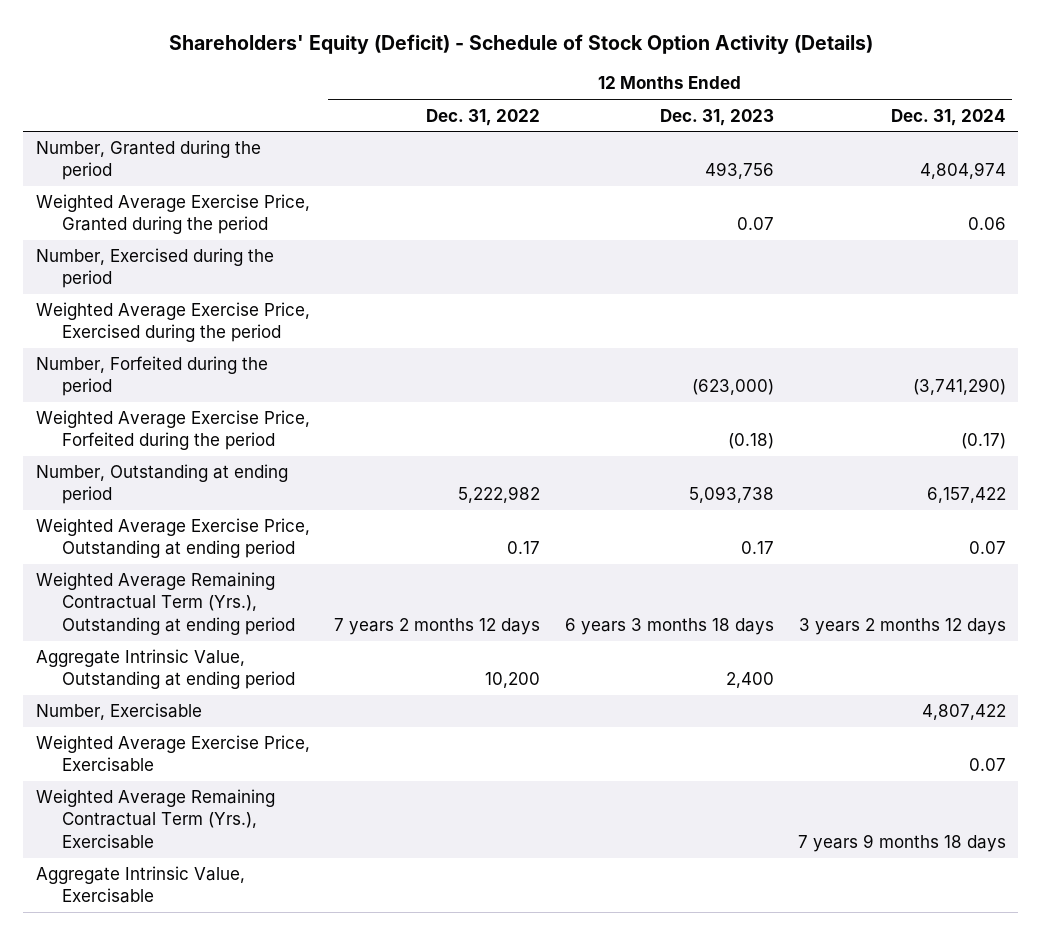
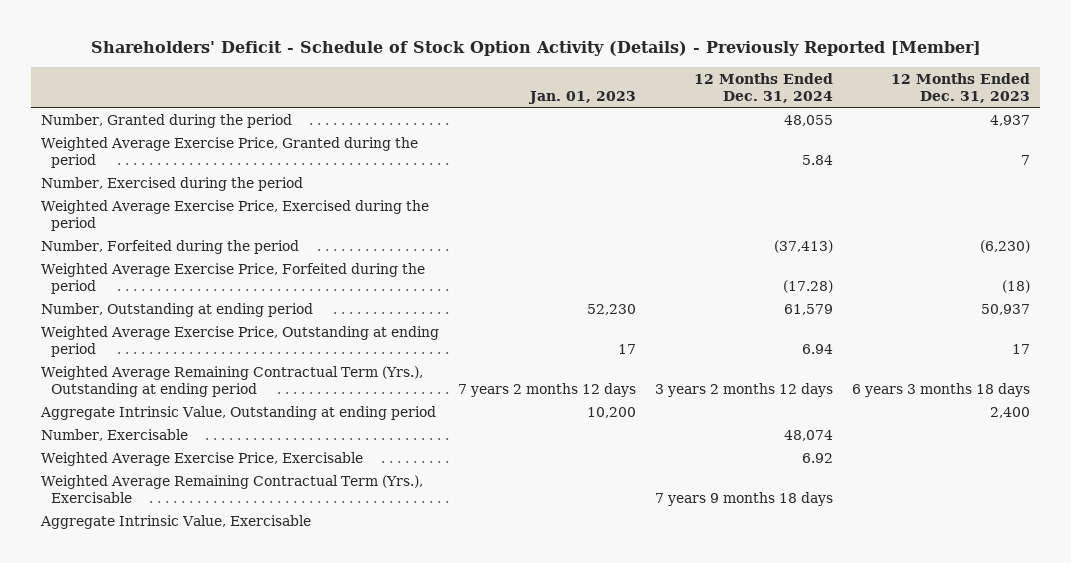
[168,33,873,54] Shareholders' Equity (Deficit) - Schedule of Stock Option Activity (Details) -> [90,41,981,57] Shareholders' Deficit - Schedule of Stock Option Activity (Details) - Previously Reported [Member]
[426,108,541,126] Dec. 31, 2022 -> none
none -> [528,90,637,104] Jan. 01, 2023
[704,162,774,180] 493,756 -> [990,114,1031,126] 4,937
[919,162,1006,180] 4,804,974 -> [784,114,834,126] 48,055
[736,217,774,231] 0.07 -> [1021,154,1031,165] 7
[967,217,1006,231] 0.06 -> [802,154,834,165] 5.84
[691,379,774,396] (623,000) -> [980,239,1031,253] (6,230)
[912,378,1006,396] (3,741,290) -> [774,239,834,253] (37,413)
[727,433,774,450] (0.18) -> [1002,279,1031,293] (18)
[960,433,1006,450] (0.17) -> [783,279,834,293] (17.28)
[688,486,774,504] 5,093,738 -> [981,303,1031,315] 50,937
[926,487,1006,504] 6,157,422 -> [784,303,834,315] 61,579
[740,541,774,555] 0.17 -> [1012,343,1031,354] 17
[968,541,1006,555] 0.07 -> [802,343,834,354] 6.94
[921,704,1006,721] 4,807,422 -> [784,429,834,441] 48,074
[968,758,1006,772] 0.07 -> [802,452,834,463] 6.92

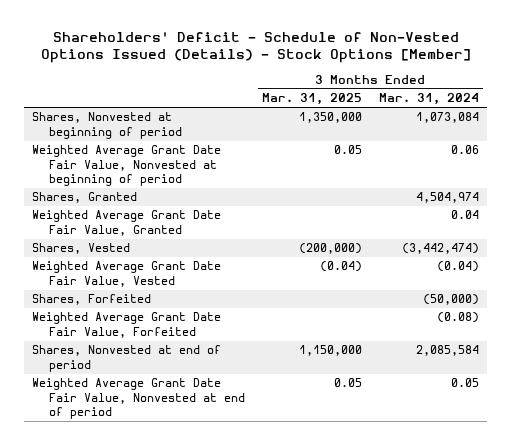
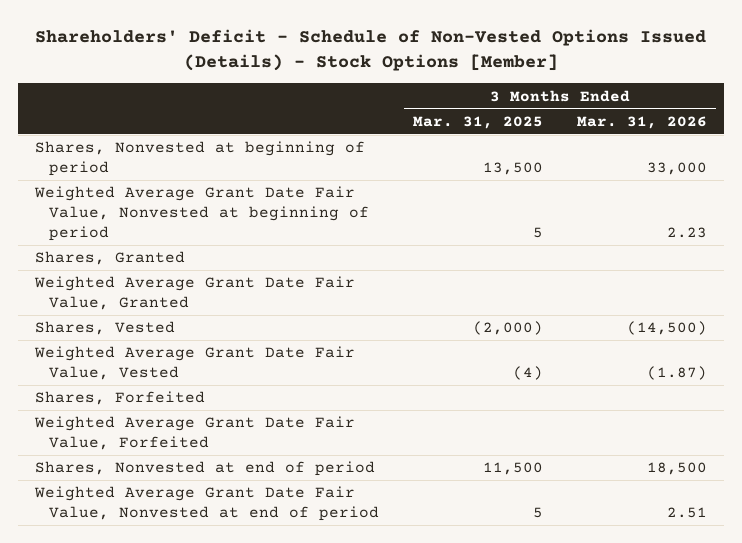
[378,93,479,106] Mar. 31, 2024 -> none
none -> [577,115,708,129] Mar. 31, 2026
[298,112,362,124] 1,350,000 -> [482,162,543,176] 13,500
[333,145,362,155] 0.05 -> [532,227,543,239] 5
[298,243,362,255] (200,000) -> [472,321,543,336] (2,000)
[319,261,362,273] (0.04) -> [512,366,543,381] (4)
[298,345,362,357] 1,150,000 -> [482,462,543,476] 11,500
[333,378,362,388] 0.05 -> [532,507,543,519] 5

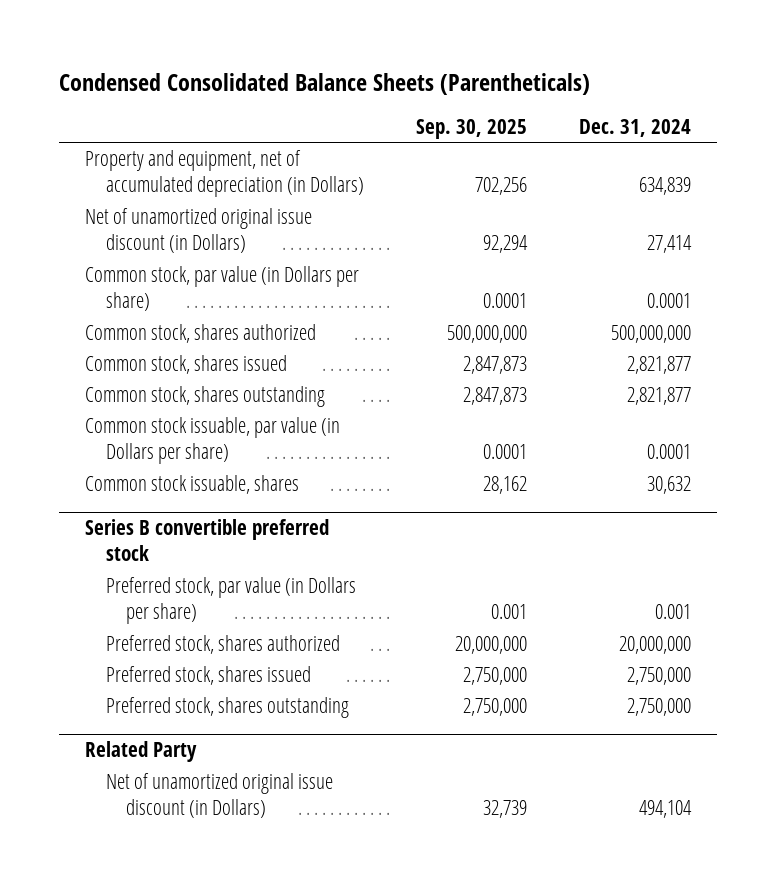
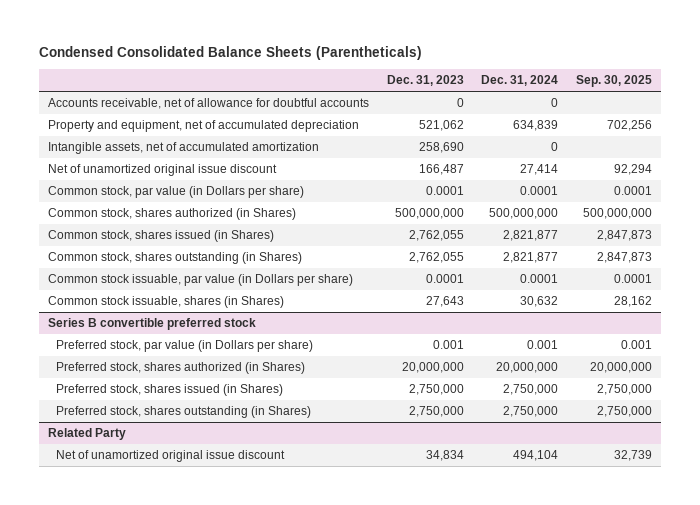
none -> [386,75,464,87] Dec. 31, 2023
none -> [47,97,369,109] Accounts receivable, net of allowance for doubtful accounts
[85,149,364,198] Property and equipment, net of accumulated depreciation (in Dollars) -> [47,119,359,132] Property and equipment, net of accumulated depreciation
none -> [47,141,319,154] Intangible assets, net of accumulated amortization
[85,207,313,254] Net of unamortized original issue discount (in Dollars) -> [47,163,277,176] Net of unamortized original issue discount
[85,323,317,343] Common stock, shares authorized -> [47,207,296,220] Common stock, shares authorized (in Shares)
[85,354,288,374] Common stock, shares issued -> [47,229,274,242] Common stock, shares issued (in Shares)
[85,385,326,407] Common stock, shares outstanding -> [47,251,302,264] Common stock, shares outstanding (in Shares)
[85,474,300,494] Common stock issuable, shares -> [47,295,284,308] Common stock issuable, shares (in Shares)
[105,634,340,654] Preferred stock, shares authorized -> [56,361,306,374] Preferred stock, shares authorized (in Shares)
[105,665,311,685] Preferred stock, shares issued -> [56,383,284,396] Preferred stock, shares issued (in Shares)
[105,696,349,718] Preferred stock, shares outstanding -> [56,405,312,418] Preferred stock, shares outstanding (in Shares)
[105,772,333,819] Net of unamortized original issue discount (in Dollars) -> [56,449,286,462] Net of unamortized original issue discount

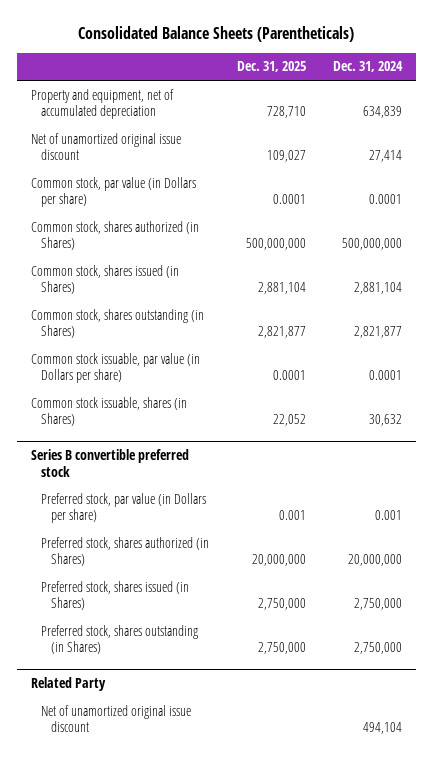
[38,46,422,61] Condensed Consolidated Balance Sheets (Parentheticals) -> [78,25,355,42] Consolidated Balance Sheets (Parentheticals)
[386,75,464,87] Dec. 31, 2023 -> none
[576,75,653,88] Sep. 30, 2025 -> none
none -> [236,61,306,73] Dec. 31, 2025
[47,97,369,109] Accounts receivable, net of allowance for doubtful accounts -> none
[47,141,319,154] Intangible assets, net of accumulated amortization -> none
[503,229,559,241] 2,821,877 -> [353,282,402,295] 2,881,104

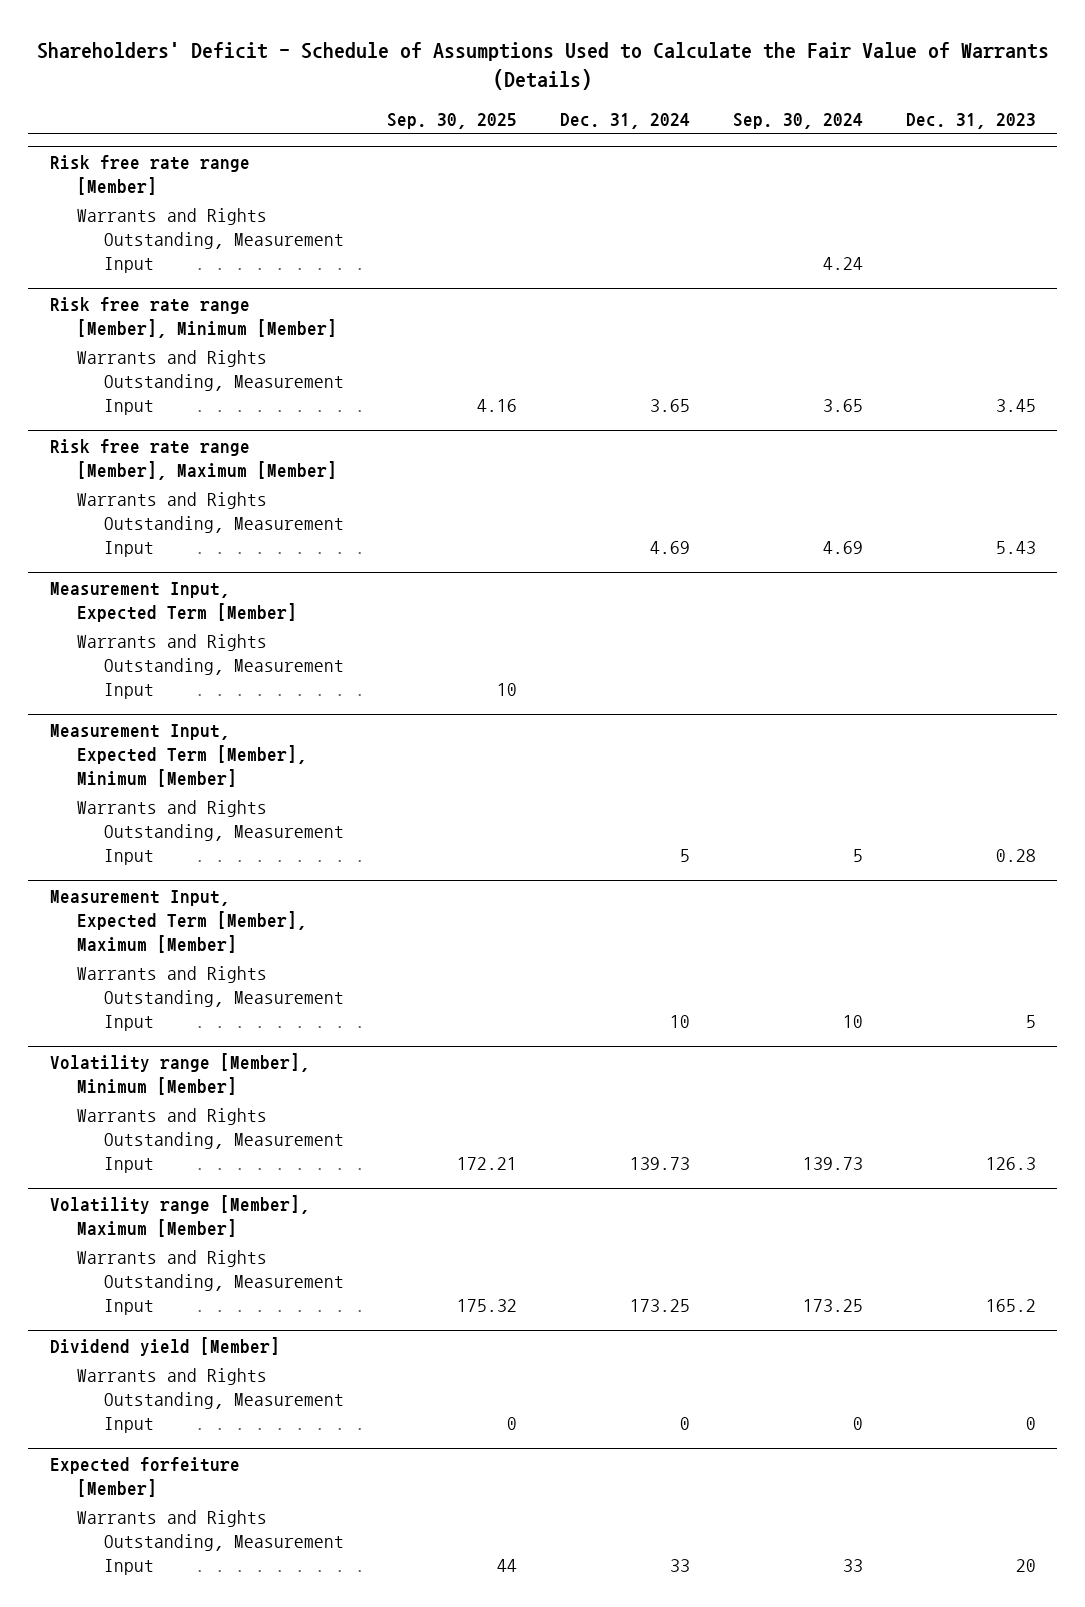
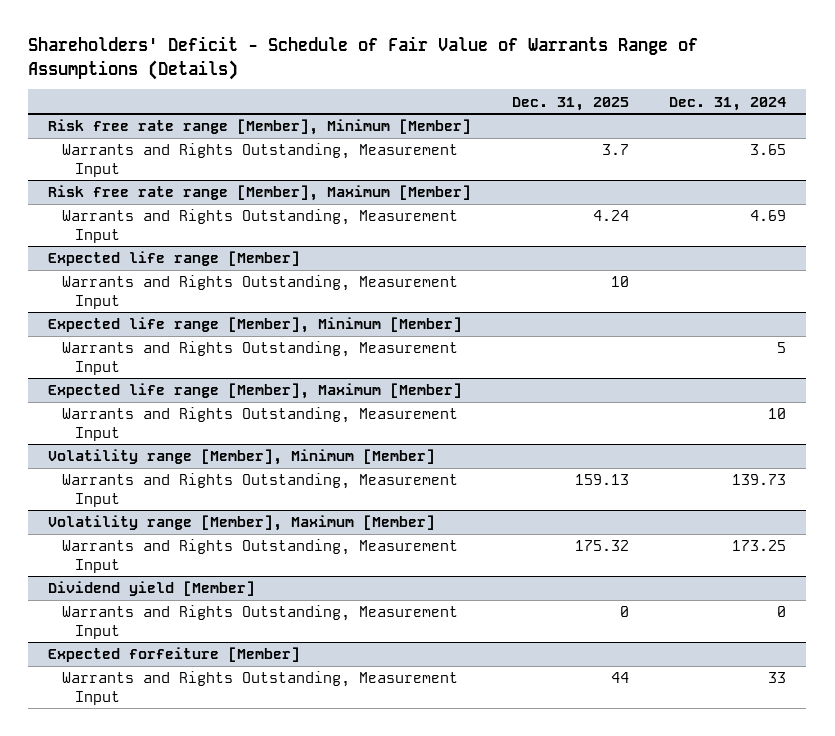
[36,41,1049,90] Shareholders' Deficit - Schedule of Assumptions Used to Calculate the Fair Value of Warrants (Details) -> [28,36,699,80] Shareholders' Deficit - Schedule of Fair Value of Warrants Range of Assumptions (Details)
[386,112,517,129] Sep. 30, 2025 -> none
[732,112,863,129] Sep. 30, 2024 -> none
[905,112,1036,129] Dec. 31, 2023 -> none
none -> [511,96,629,111] Dec. 31, 2025
[49,154,250,195] Risk free rate range [Member] -> none
[76,207,344,273] Warrants and Rights Outstanding, Measurement Input -> none
[49,581,297,622] Measurement Input, Expected Term [Member] -> [48,251,301,267] Expected life range [Member]
[49,723,307,787] Measurement Input, Expected Term [Member], Minimum [Member] -> none
none -> [48,317,463,334] Expected life range [Member], Minimum [Member]
[49,889,307,953] Measurement Input, Expected Term [Member], Maximum [Member] -> none
none -> [48,383,463,400] Expected life range [Member], Maximum [Member]

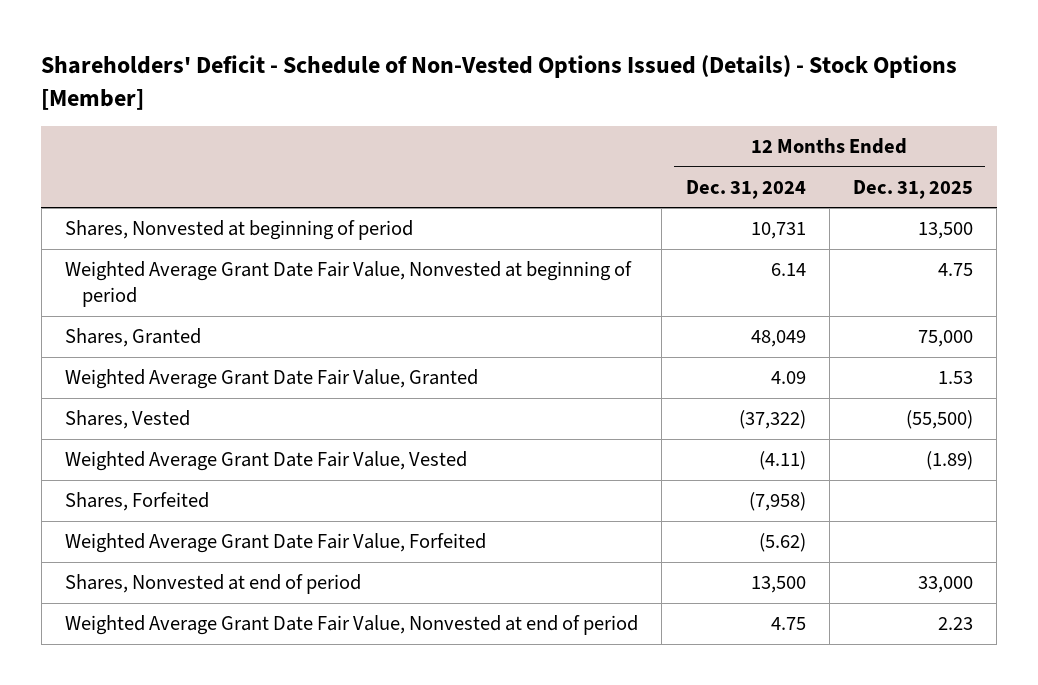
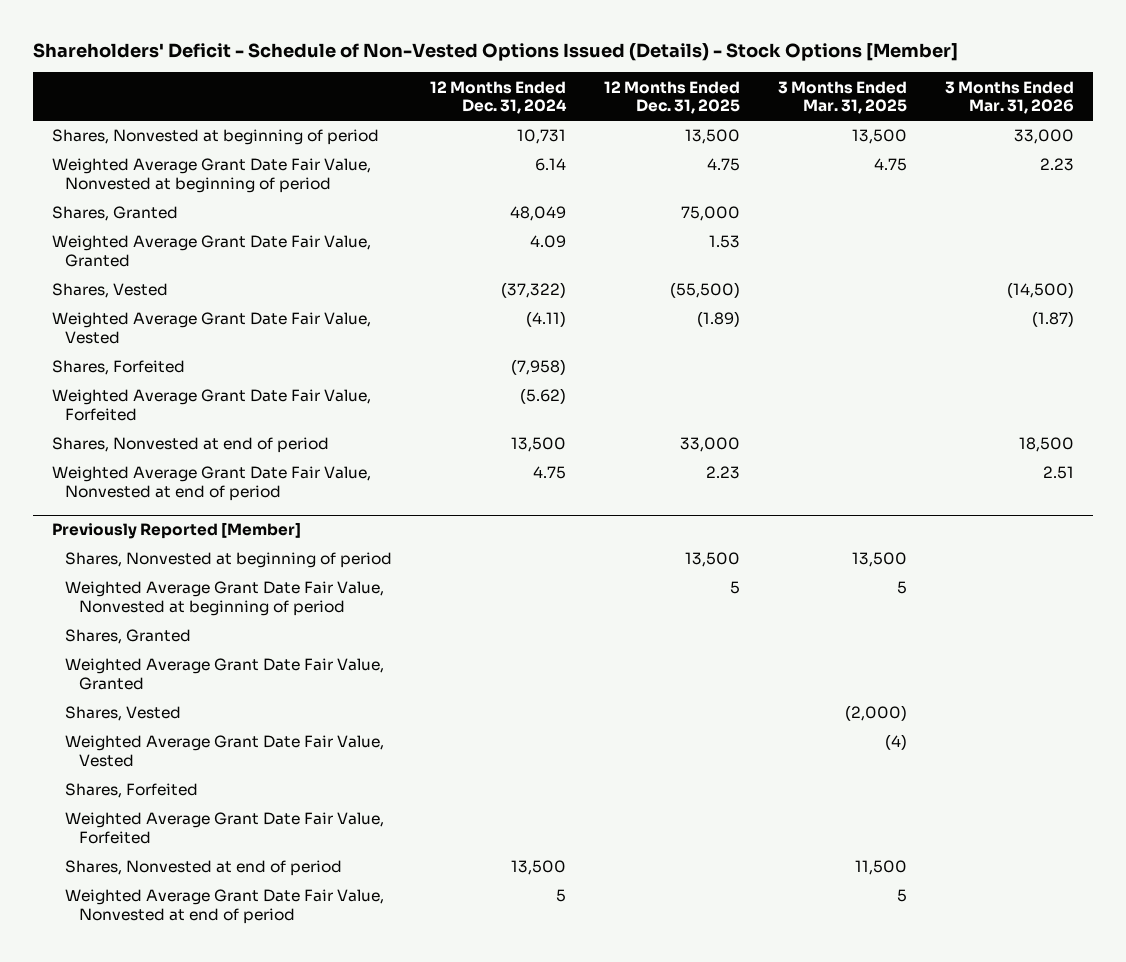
none -> [778,80,908,115] 3 Months Ended Mar. 31, 2025
none -> [945,80,1075,115] 3 Months Ended Mar. 31, 2026
none -> [51,522,301,540] Previously Reported [Member]
none -> [65,552,393,569] Shares, Nonvested at beginning of period
none -> [65,581,385,616] Weighted Average Grant Date Fair Value, Nonvested at beginning of period
none -> [65,629,192,645] Shares, Granted
none -> [65,658,385,690] Weighted Average Grant Date Fair Value, Granted
none -> [65,706,182,722] Shares, Vested
none -> [65,735,385,767] Weighted Average Grant Date Fair Value, Vested
none -> [65,783,199,799] Shares, Forfeited
none -> [65,812,385,844] Weighted Average Grant Date Fair Value, Forfeited
none -> [65,860,343,877] Shares, Nonvested at end of period
none -> [65,889,385,924] Weighted Average Grant Date Fair Value, Nonvested at end of period

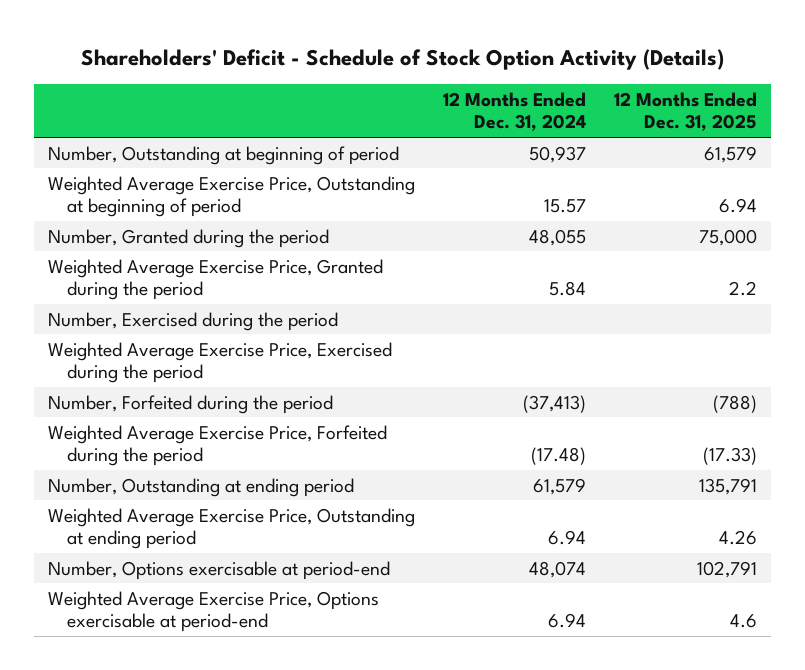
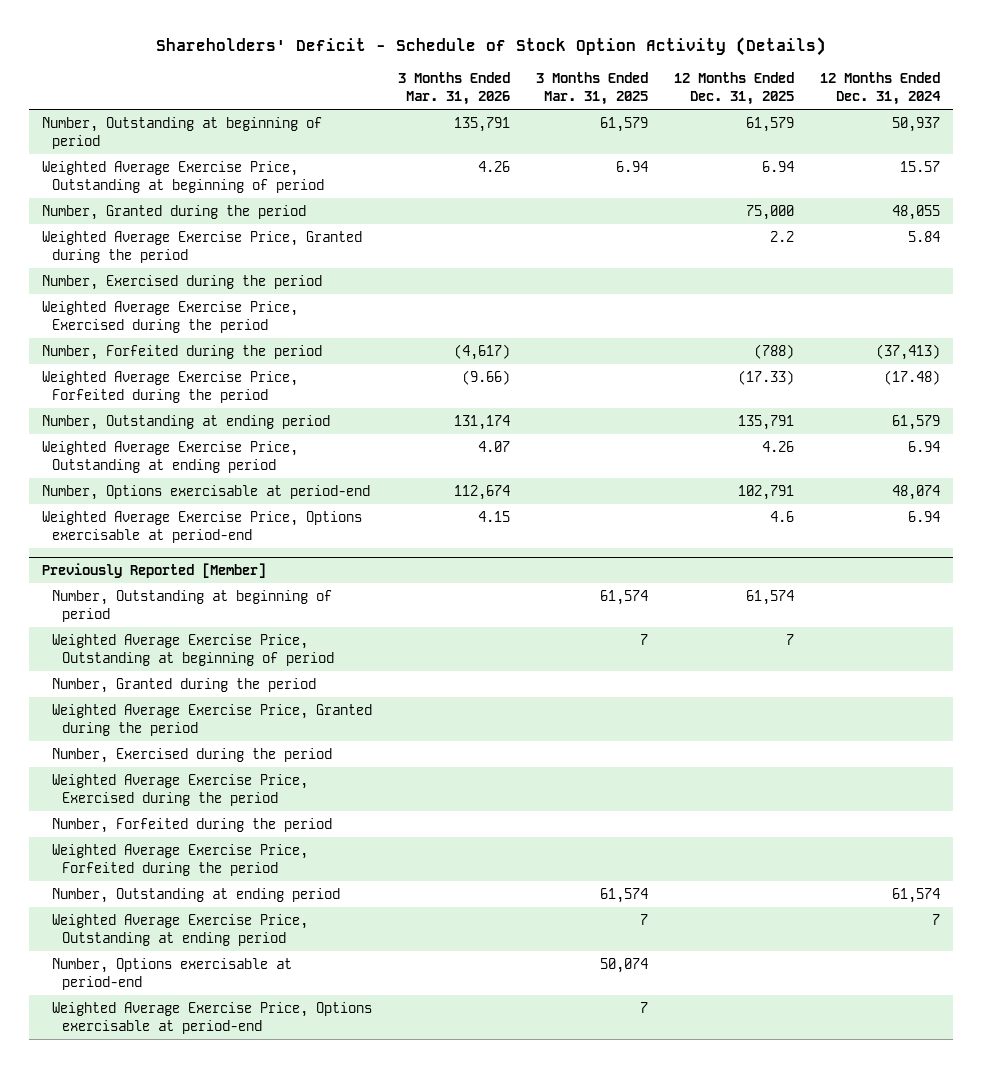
none -> [397,71,510,106] 3 Months Ended Mar. 31, 2026
none -> [535,71,648,106] 3 Months Ended Mar. 31, 2025
none -> [41,563,266,579] Previously Reported [Member]
none -> [51,589,332,623] Number, Outstanding at beginning of period
none -> [51,633,334,667] Weighted Average Exercise Price, Outstanding at beginning of period
none -> [51,677,316,693] Number, Granted during the period
none -> [51,703,372,737] Weighted Average Exercise Price, Granted during the period
none -> [51,747,332,763] Number, Exercised during the period
none -> [51,773,308,807] Weighted Average Exercise Price, Exercised during the period
none -> [51,817,332,833] Number, Forfeited during the period
none -> [51,843,308,877] Weighted Average Exercise Price, Forfeited during the period
none -> [51,887,340,903] Number, Outstanding at ending period
none -> [51,913,308,947] Weighted Average Exercise Price, Outstanding at ending period
none -> [51,957,292,991] Number, Options exercisable at period-end
none -> [51,1001,372,1035] Weighted Average Exercise Price, Options exercisable at period-end

